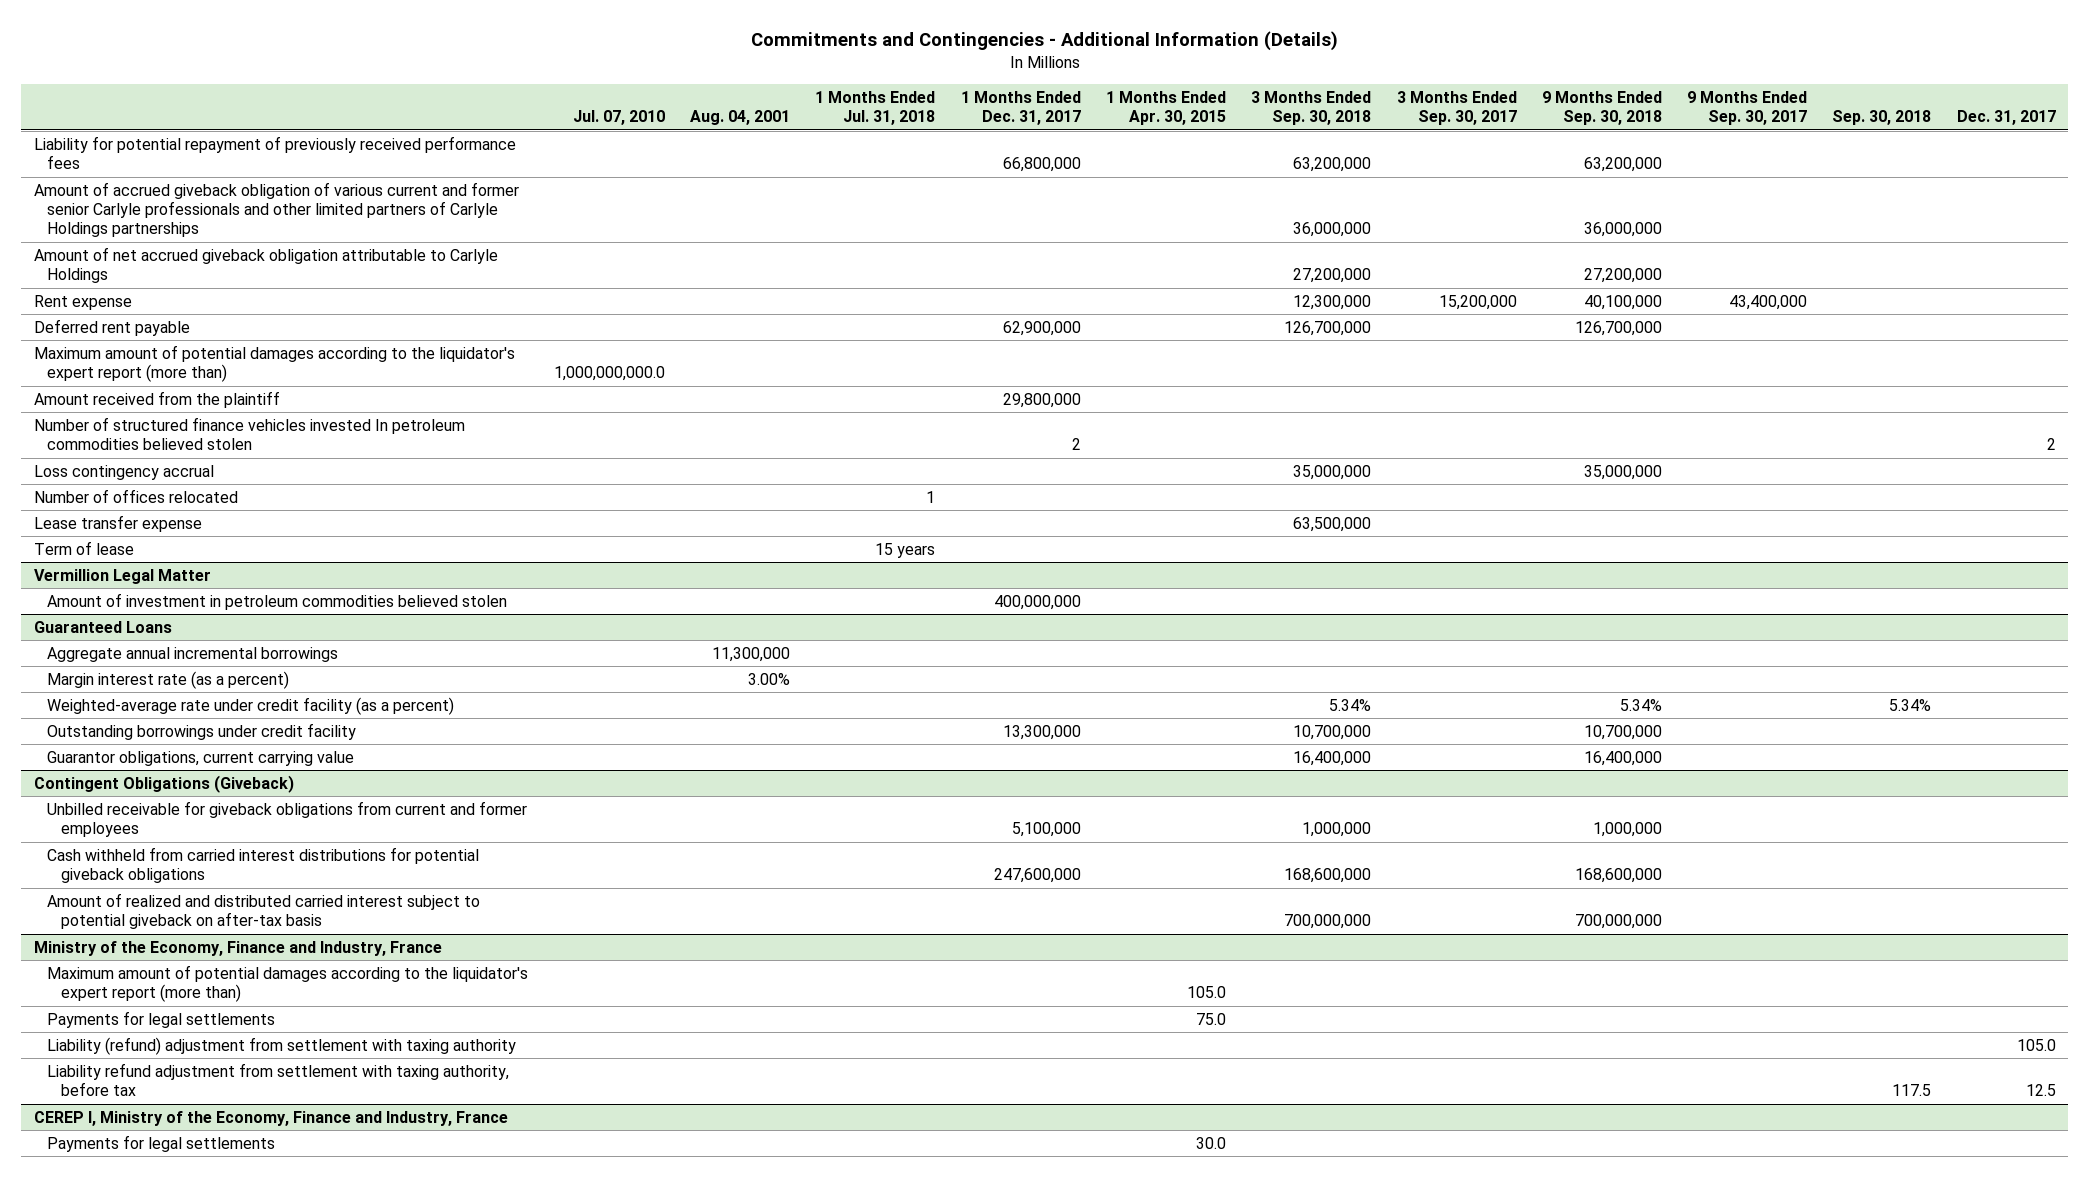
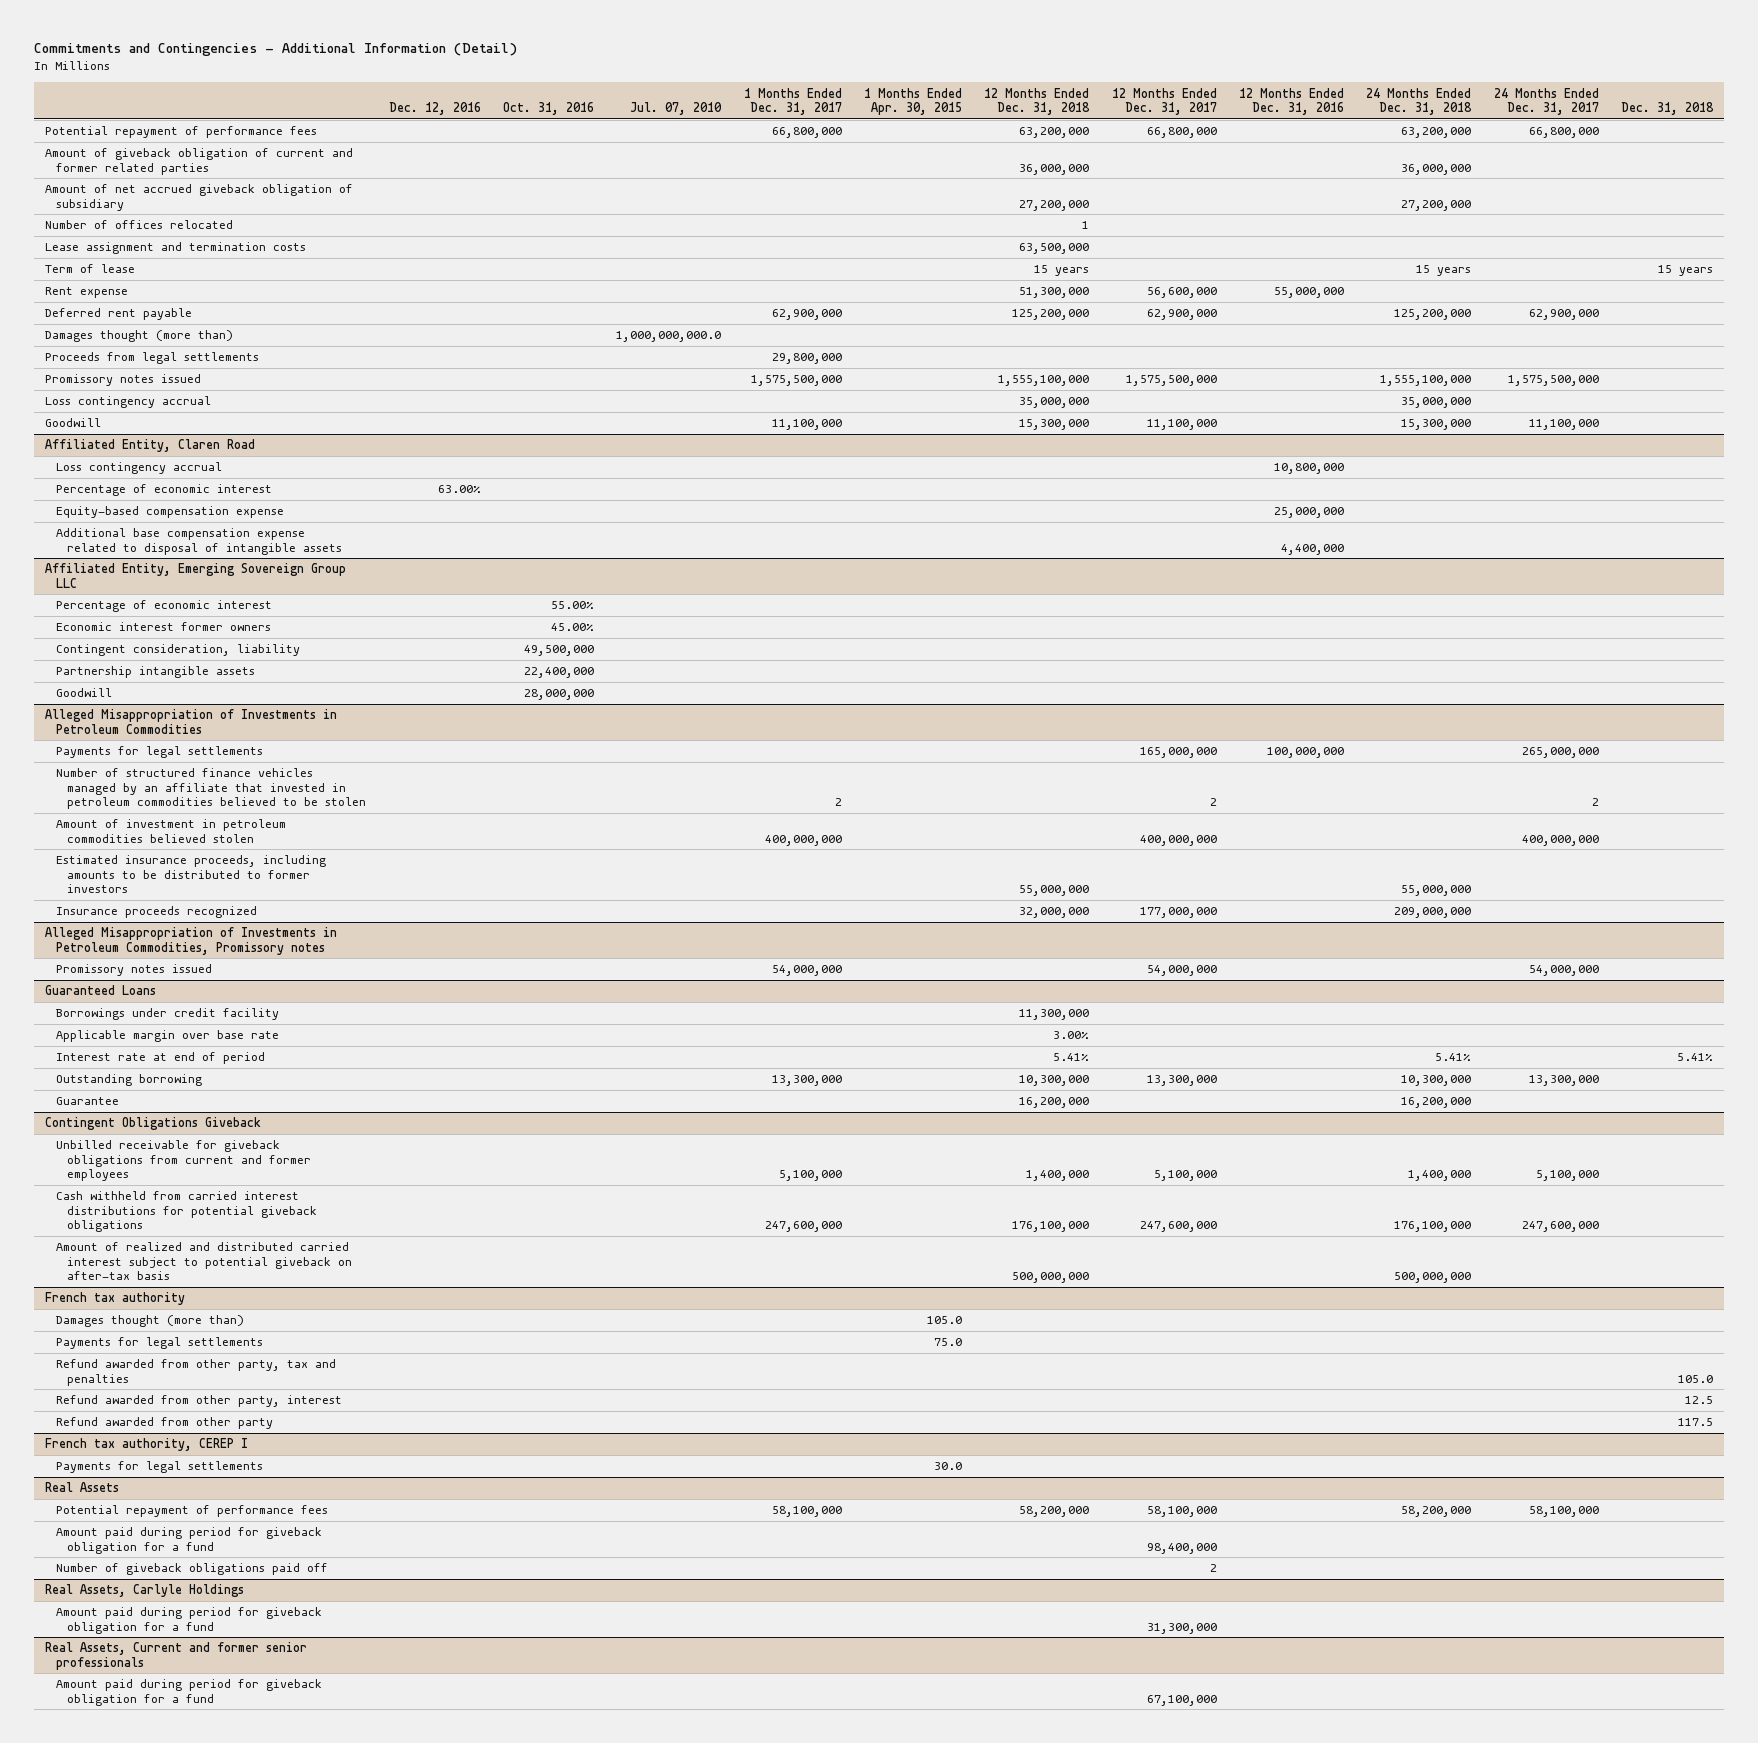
[750,31,1338,52] Commitments and Contingencies - Additional Information (Details) -> [34,43,518,57] Commitments and Contingencies - Additional Information (Detail)
[689,110,790,126] Aug. 04, 2001 -> none
[815,91,936,126] 1 Months Ended Jul. 31, 2018 -> none
[1251,91,1372,126] 3 Months Ended Sep. 30, 2018 -> none
[1396,91,1517,126] 3 Months Ended Sep. 30, 2017 -> none
[1541,91,1662,126] 9 Months Ended Sep. 30, 2018 -> none
[1687,91,1808,126] 9 Months Ended Sep. 30, 2017 -> none
[1832,110,1932,126] Sep. 30, 2018 -> none
[1956,110,2056,126] Dec. 31, 2017 -> none
none -> [388,101,481,115] Dec. 12, 2016
none -> [502,101,594,115] Oct. 31, 2016
none -> [984,87,1091,115] 12 Months Ended Dec. 31, 2018
none -> [1111,87,1217,115] 12 Months Ended Dec. 31, 2017
none -> [1239,87,1345,115] 12 Months Ended Dec. 31, 2016
none -> [1366,87,1473,115] 24 Months Ended Dec. 31, 2018
none -> [1493,87,1599,115] 24 Months Ended Dec. 31, 2017
none -> [1621,101,1715,115] Dec. 31, 2018
[33,135,516,170] Liability for potential repayment of previously received performance fees -> [45,126,318,139] Potential repayment of performance fees
[33,181,519,238] Amount of accrued giveback obligation of various current and former senior Carlyle professionals and other limited partners of Carlyle Holdings partnerships -> [45,148,354,175] Amount of giveback obligation of current and former related parties
[33,246,498,284] Amount of net accrued giveback obligation attributable to Carlyle Holdings -> [45,184,354,211] Amount of net accrued giveback obligation of subsidiary
[33,488,238,503] Number of offices relocated -> [45,220,234,230] Number of offices relocated
none -> [45,242,307,255] Lease assignment and termination costs
[33,540,134,555] Term of lease -> [45,264,136,274] Term of lease
[33,416,465,451] Number of structured finance vehicles invested In petroleum commodities believed stolen -> none
[33,344,515,383] Maximum amount of potential damages according to the liquidator's expert report (more than) -> [45,330,234,343] Damages thought (more than)
[33,390,280,408] Amount received from the plaintiff -> [45,352,260,365] Proceeds from legal settlements
none -> [45,374,202,387] Promissory notes issued
[33,514,202,532] Lease transfer expense -> none
none -> [45,418,102,428] Goodwill
none -> [45,439,256,453] Affiliated Entity, Claren Road
none -> [56,462,223,475] Loss contingency accrual
none -> [56,484,273,497] Percentage of economic interest
none -> [56,506,285,519] Equity-based compensation expense
none -> [56,528,343,555] Additional base compensation expense related to disposal of intangible assets
none -> [45,563,347,588] Affiliated Entity, Emerging Sovereign Group LLC
none -> [56,600,273,613] Percentage of economic interest
none -> [56,622,272,632] Economic interest former owners
none -> [56,644,301,657] Contingent consideration, liability
none -> [56,666,256,679] Partnership intangible assets
none -> [56,688,113,698] Goodwill
[33,568,211,584] Vermillion Legal Matter -> [45,709,338,734] Alleged Misappropriation of Investments in Petroleum Commodities
none -> [56,746,264,759] Payments for legal settlements
none -> [56,768,367,809] Number of structured finance vehicles managed by an affiliate that invested in petroleum commodities believed to be stolen
none -> [56,855,327,893] Estimated insurance proceeds, including amounts to be distributed to former investors
none -> [56,906,258,919] Insurance proceeds recognized
none -> [45,927,338,955] Alleged Misappropriation of Investments in Petroleum Commodities, Promissory notes
none -> [56,964,213,977] Promissory notes issued
[47,646,339,662] Aggregate annual incremental borrowings -> [56,1008,280,1021] Borrowings under credit facility
[47,670,290,689] Margin interest rate (as a percent) -> [56,1030,280,1043] Applicable margin over base rate
[47,696,455,715] Weighted-average rate under credit facility (as a percent) -> [56,1052,266,1065] Interest rate at end of period
[47,722,357,740] Outstanding borrowings under credit facility -> [56,1074,203,1087] Outstanding borrowing
[47,750,355,766] Guarantor obligations, current carrying value -> [56,1097,120,1106] Guarantee
[33,774,294,793] Contingent Obligations (Giveback) -> [45,1117,262,1131] Contingent Obligations Giveback
[33,940,442,956] Ministry of the Economy, Finance and Industry, France -> [45,1292,186,1306] French tax authority
[47,964,529,1003] Maximum amount of potential damages according to the liquidator's expert report (more than) -> [56,1315,245,1328] Damages thought (more than)
[47,1062,510,1097] Liability refund adjustment from settlement with taxing authority, before tax -> none
none -> [56,1359,337,1386] Refund awarded from other party, tax and penalties
none -> [56,1395,343,1408] Refund awarded from other party, interest
[47,1036,517,1055] Liability (refund) adjustment from settlement with taxing authority -> [56,1417,274,1430] Refund awarded from other party
[33,1110,508,1126] CEREP I, Ministry of the Economy, Finance and Industry, France -> [45,1438,249,1452] French tax authority, CEREP I
none -> [45,1482,120,1493] Real Assets
none -> [56,1505,329,1518] Potential repayment of performance fees
none -> [56,1527,323,1554] Amount paid during period for giveback obligation for a fund
none -> [56,1563,329,1576] Number of giveback obligations paid off
none -> [45,1584,245,1598] Real Assets, Carlyle Holdings
none -> [56,1607,323,1634] Amount paid during period for giveback obligation for a fund
none -> [45,1642,308,1670] Real Assets, Current and former senior professionals
none -> [56,1679,323,1706] Amount paid during period for giveback obligation for a fund

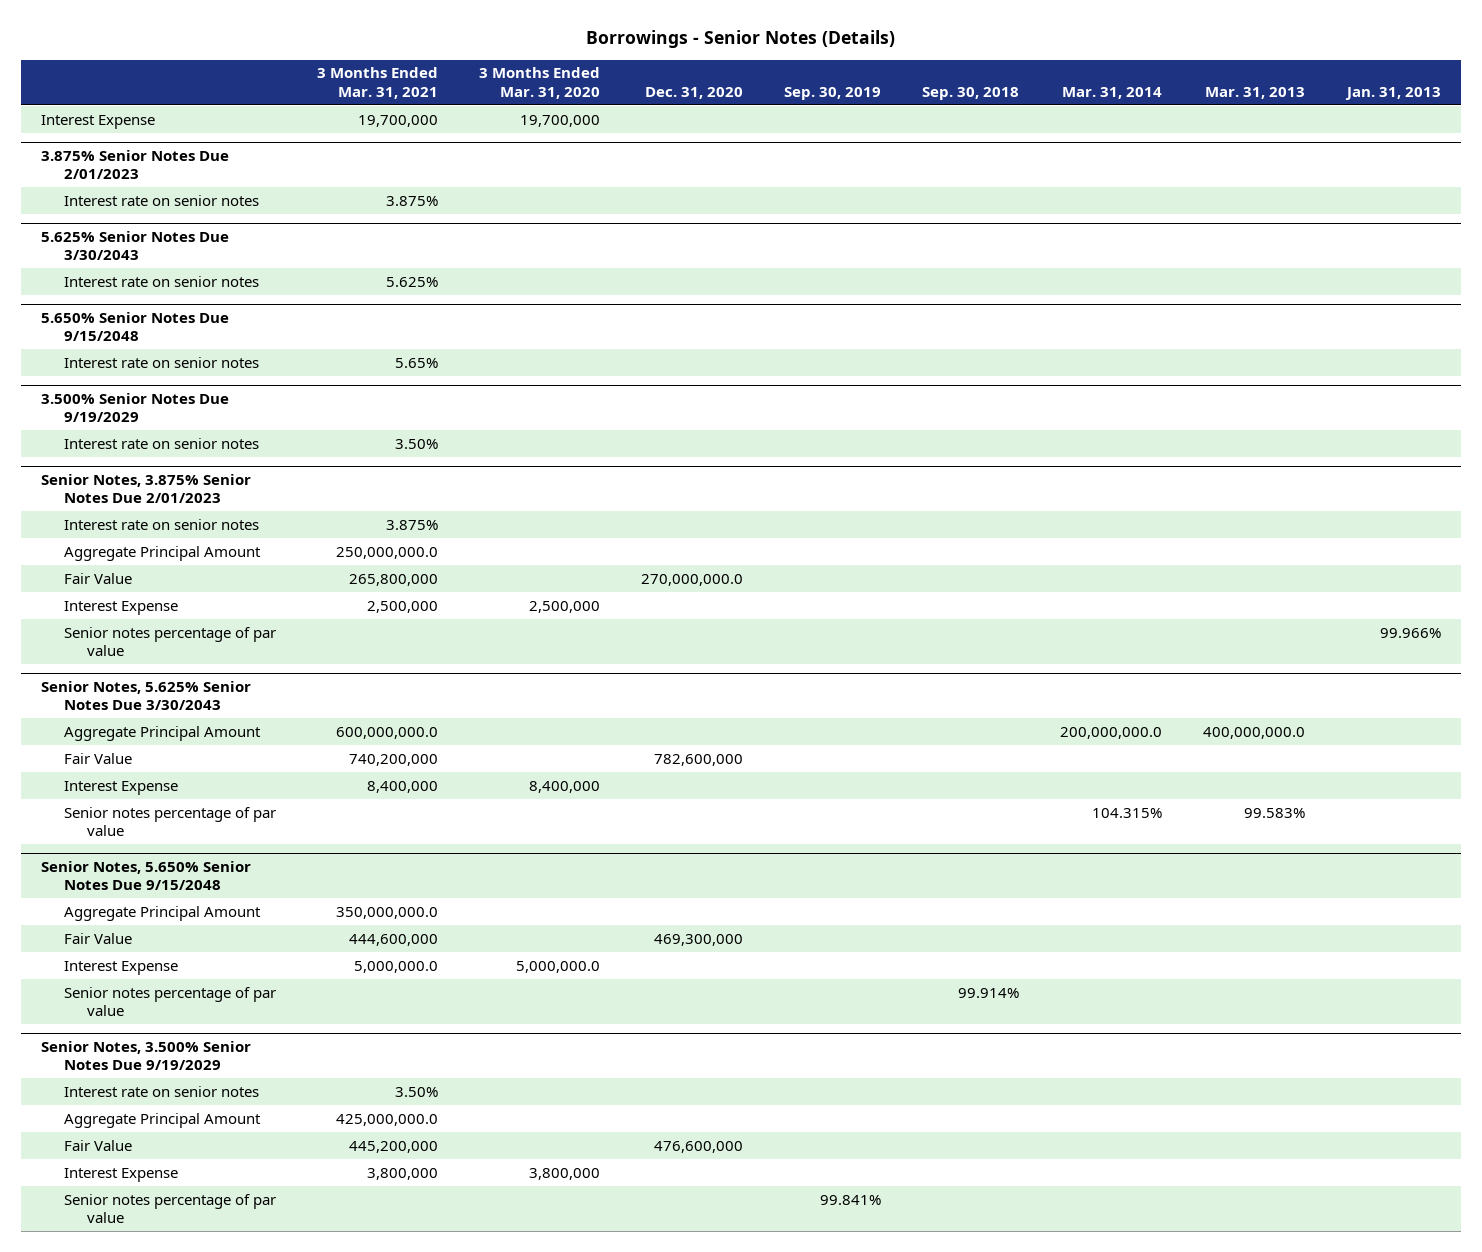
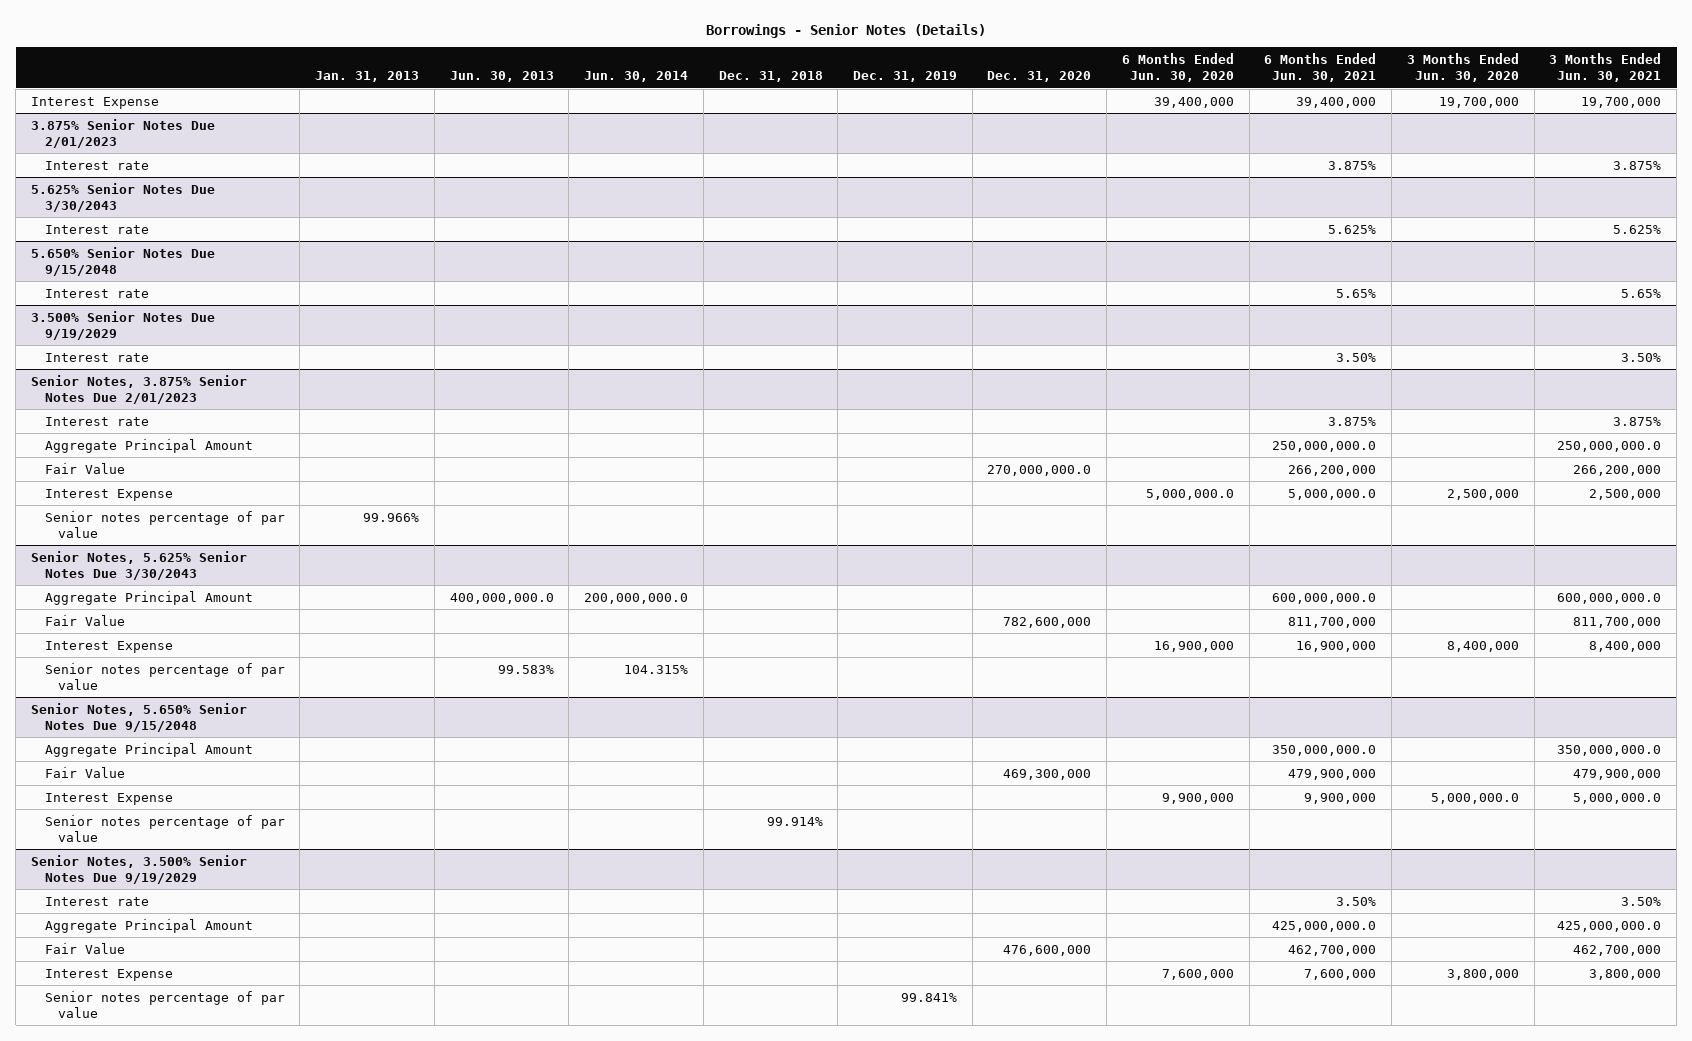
[317,67,439,99] 3 Months Ended Mar. 31, 2021 -> none
[479,67,601,99] 3 Months Ended Mar. 31, 2020 -> none
[784,86,882,100] Sep. 30, 2019 -> none
[922,86,1020,100] Sep. 30, 2018 -> none
[1062,86,1163,99] Mar. 31, 2014 -> none
[1205,86,1306,99] Mar. 31, 2013 -> none
none -> [449,70,554,82] Jun. 30, 2013
none -> [584,70,689,82] Jun. 30, 2014
none -> [718,70,823,82] Dec. 31, 2018
none -> [853,70,958,82] Dec. 31, 2019
none -> [1121,52,1234,82] 6 Months Ended Jun. 30, 2020
none -> [1264,52,1377,82] 6 Months Ended Jun. 30, 2021
none -> [1406,52,1519,82] 3 Months Ended Jun. 30, 2020
none -> [1549,52,1662,82] 3 Months Ended Jun. 30, 2021
[64,194,260,206] Interest rate on senior notes -> [44,160,149,170] Interest rate
[64,275,260,287] Interest rate on senior notes -> [44,224,149,234] Interest rate
[64,356,260,368] Interest rate on senior notes -> [44,288,149,298] Interest rate
[64,437,260,449] Interest rate on senior notes -> [44,352,149,362] Interest rate
[64,518,260,530] Interest rate on senior notes -> [44,416,149,426] Interest rate
[64,1085,260,1097] Interest rate on senior notes -> [44,896,149,906] Interest rate

